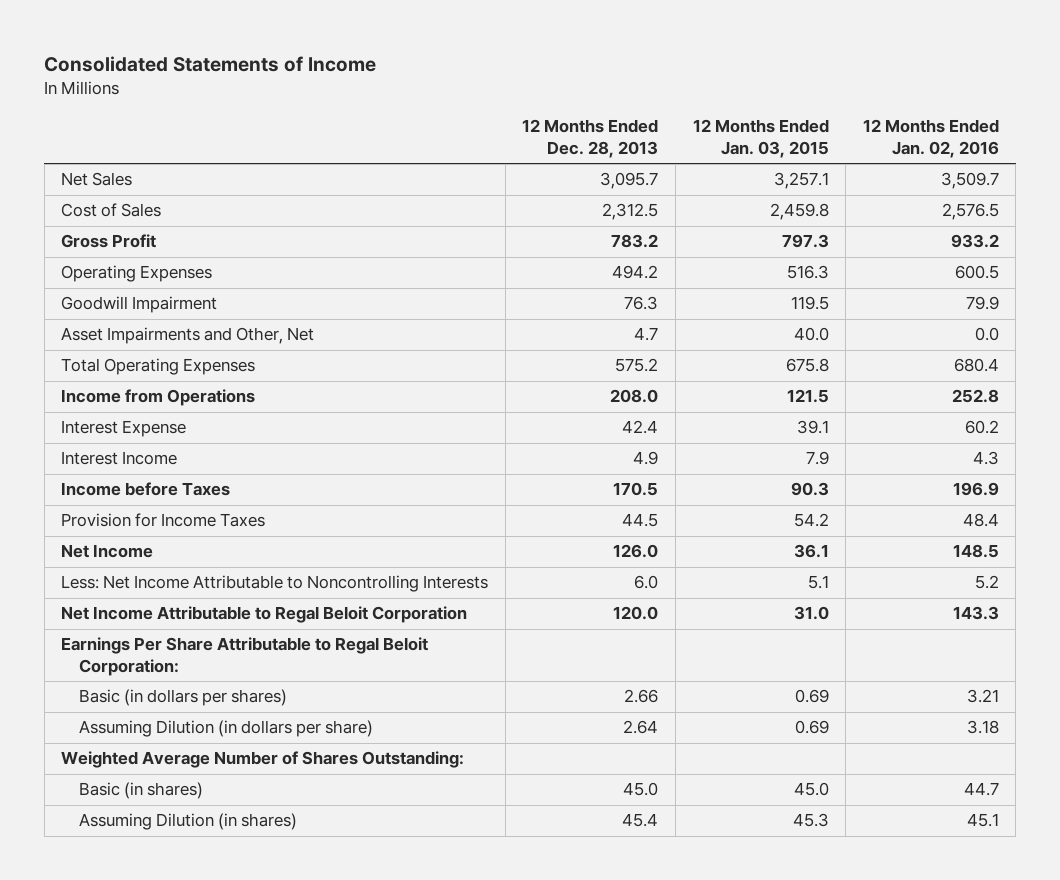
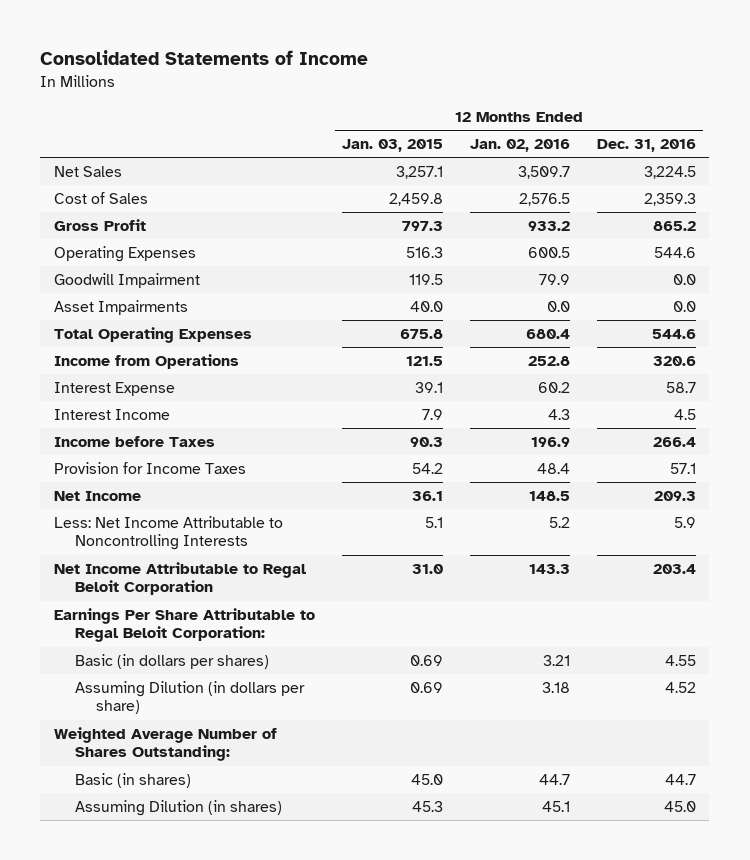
[522,119,659,158] 12 Months Ended Dec. 28, 2013 -> none
none -> [596,139,696,153] Dec. 31, 2016
[61,327,315,345] Asset Impairments and Other, Net -> [53,300,188,316] Asset Impairments

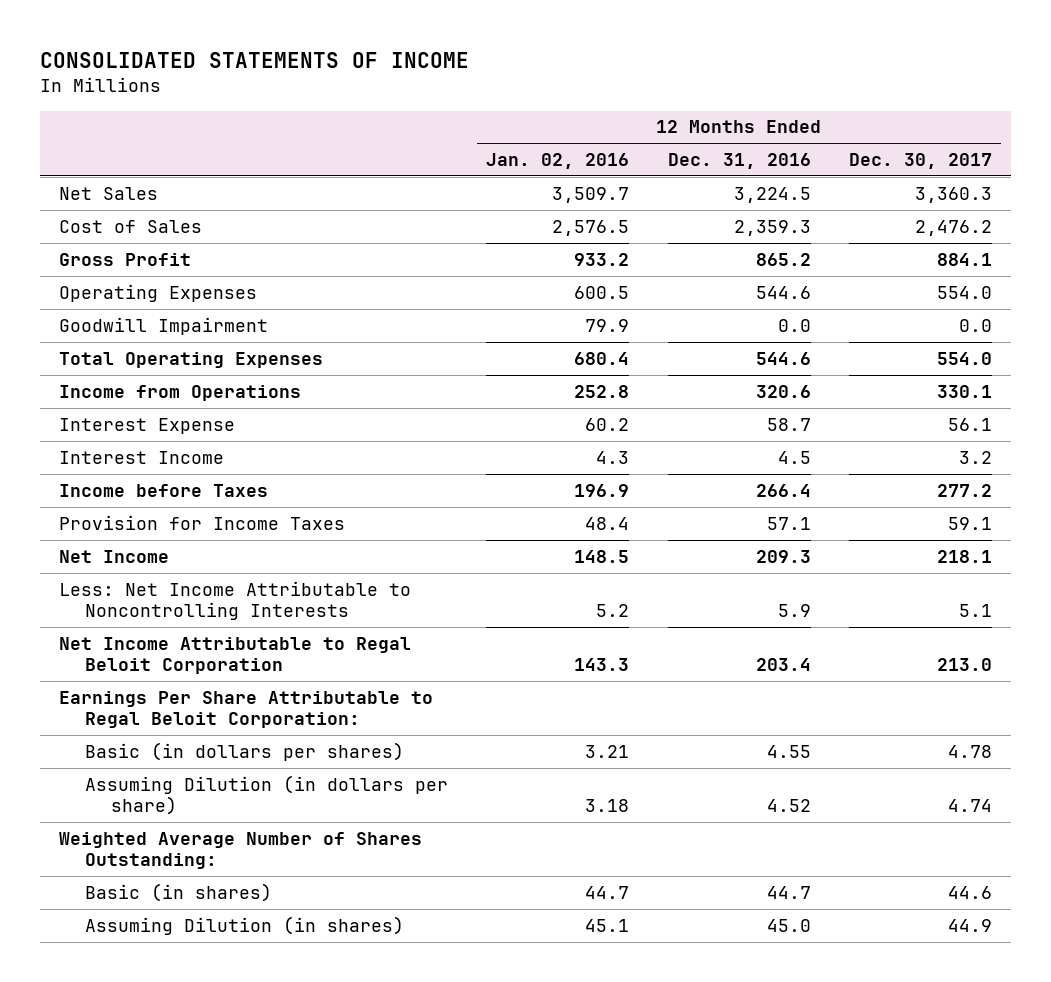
[40,50,369,66] Consolidated Statements of Income -> [39,52,469,69] CONSOLIDATED STATEMENTS OF INCOME
[341,139,443,153] Jan. 03, 2015 -> none
none -> [848,153,992,170] Dec. 30, 2017
[53,300,188,316] Asset Impairments -> none

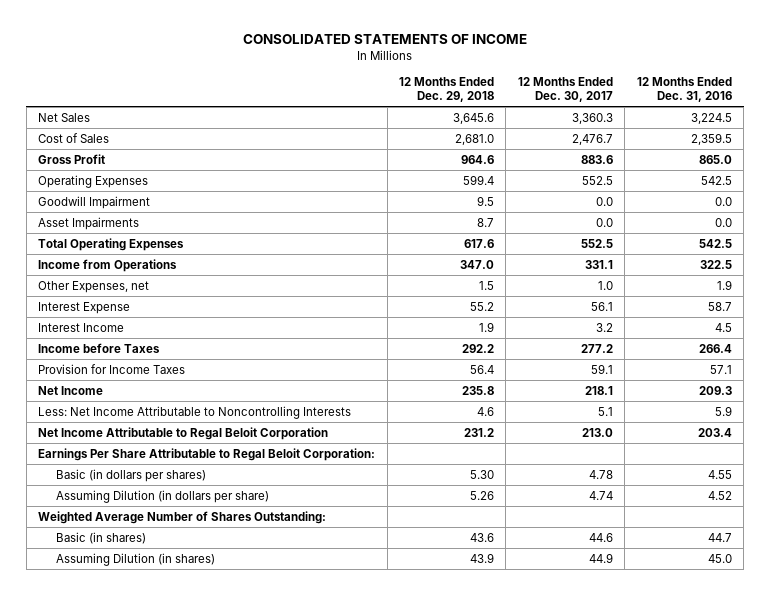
[486,153,630,170] Jan. 02, 2016 -> none
none -> [398,77,494,102] 12 Months Ended Dec. 29, 2018
[733,219,811,236] 2,359.3 -> [690,132,732,145] 2,359.5
[914,219,992,236] 2,476.2 -> [571,133,613,145] 2,476.7
[755,252,811,266] 865.2 -> [698,154,732,164] 865.0
[936,252,992,266] 884.1 -> [580,154,613,164] 883.6
[755,285,811,299] 544.6 -> [700,175,732,185] 542.5
[936,285,992,299] 554.0 -> [581,175,613,185] 552.5
none -> [38,216,140,230] Asset Impairments
[755,351,811,365] 544.6 -> [698,238,732,248] 542.5
[936,351,992,365] 554.0 -> [580,238,613,248] 552.5
[755,384,811,398] 320.6 -> [699,259,732,269] 322.5
[936,384,992,398] 330.1 -> [584,259,613,269] 331.1
none -> [38,280,150,293] Other Expenses, net

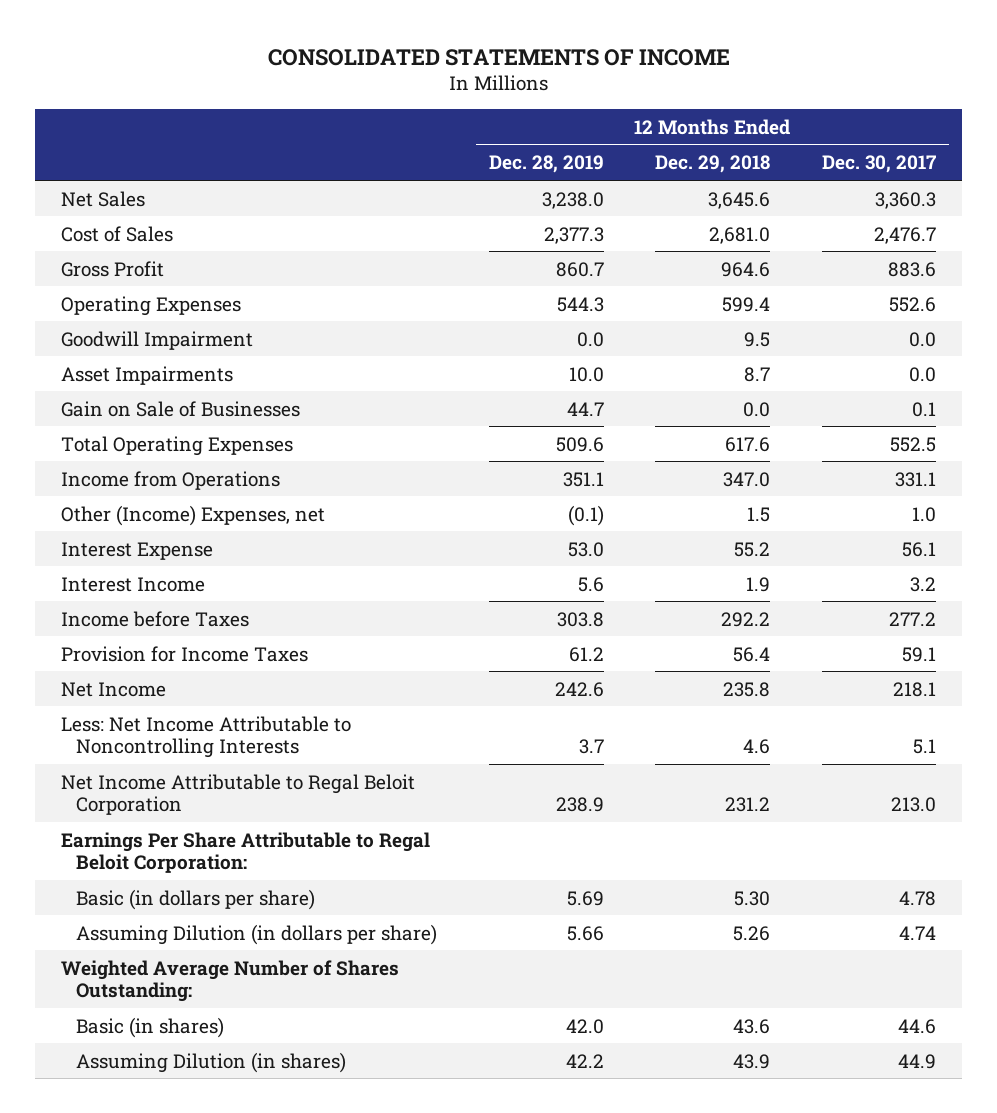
[636,77,732,102] 12 Months Ended Dec. 31, 2016 -> none
none -> [488,155,604,174] Dec. 28, 2019
[581,175,613,185] 552.5 -> [889,296,937,312] 552.6
none -> [60,400,300,417] Gain on Sale of Businesses
[38,280,150,293] Other Expenses, net -> [60,504,325,526] Other (Income) Expenses, net
[55,468,206,482] Basic (in dollars per shares) -> [76,888,316,910] Basic (in dollars per share)

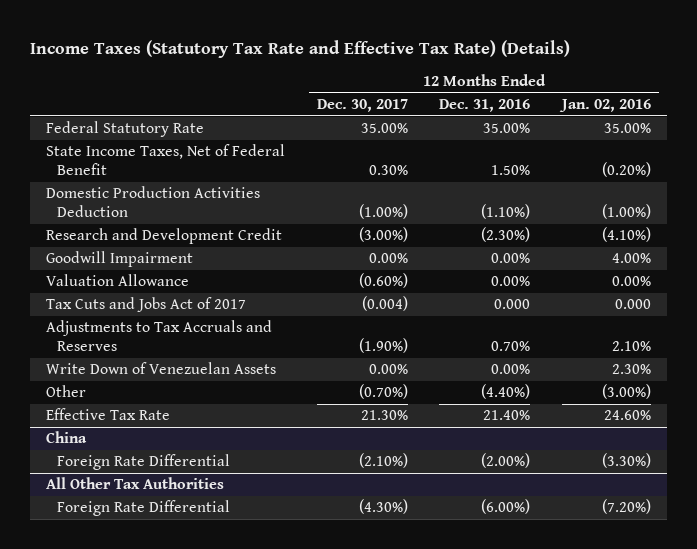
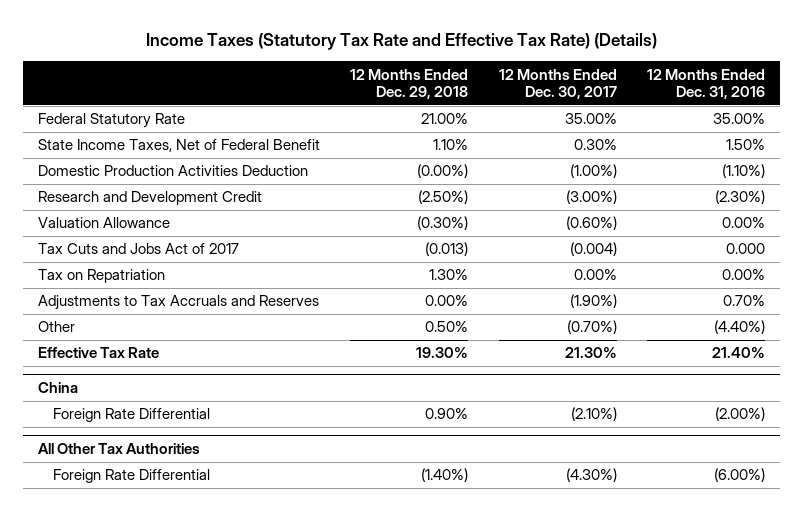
[558,99,651,113] Jan. 02, 2016 -> none
none -> [350,68,469,100] 12 Months Ended Dec. 29, 2018
[45,251,193,268] Goodwill Impairment -> none
none -> [38,269,166,284] Tax on Repatriation
[45,362,276,375] Write Down of Venezuelan Assets -> none

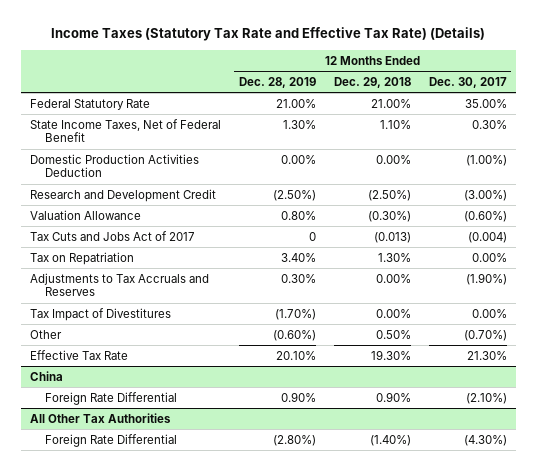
[646,68,765,100] 12 Months Ended Dec. 31, 2016 -> none
none -> [238,76,316,88] Dec. 28, 2019
[417,164,469,179] (0.00%) -> [375,154,411,164] 0.00%
none -> [29,307,171,321] Tax Impact of Divestitures

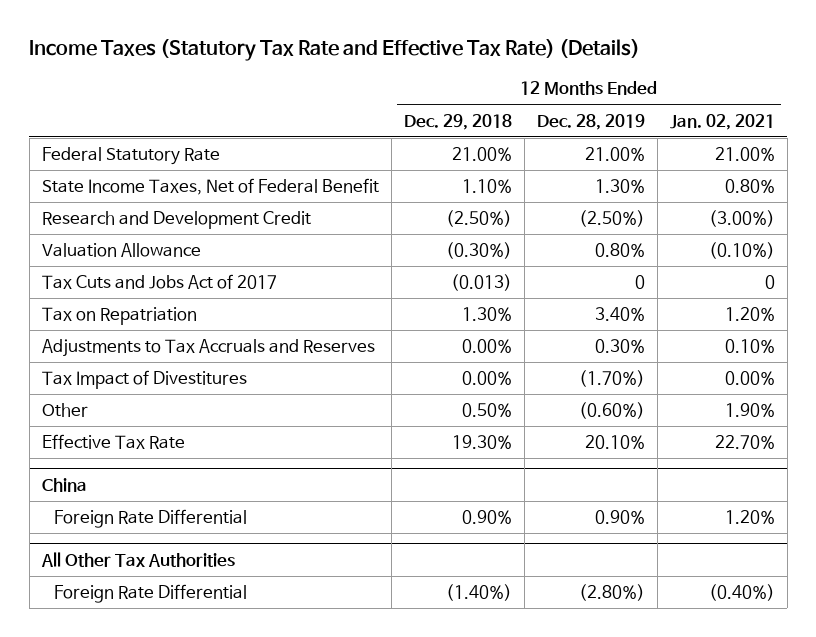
[428,76,507,88] Dec. 30, 2017 -> none
none -> [669,113,775,130] Jan. 02, 2021
[29,153,199,178] Domestic Production Activities Deduction -> none

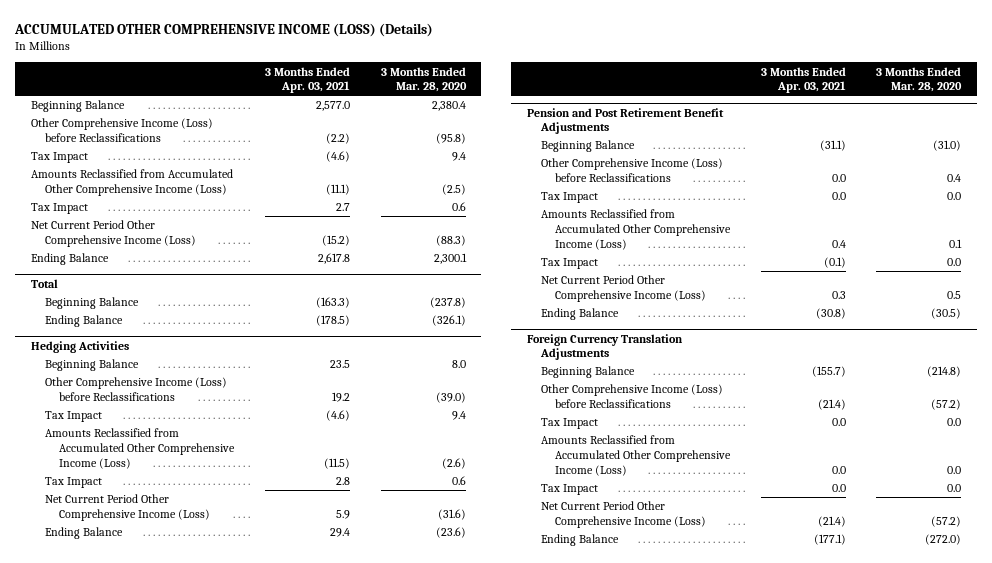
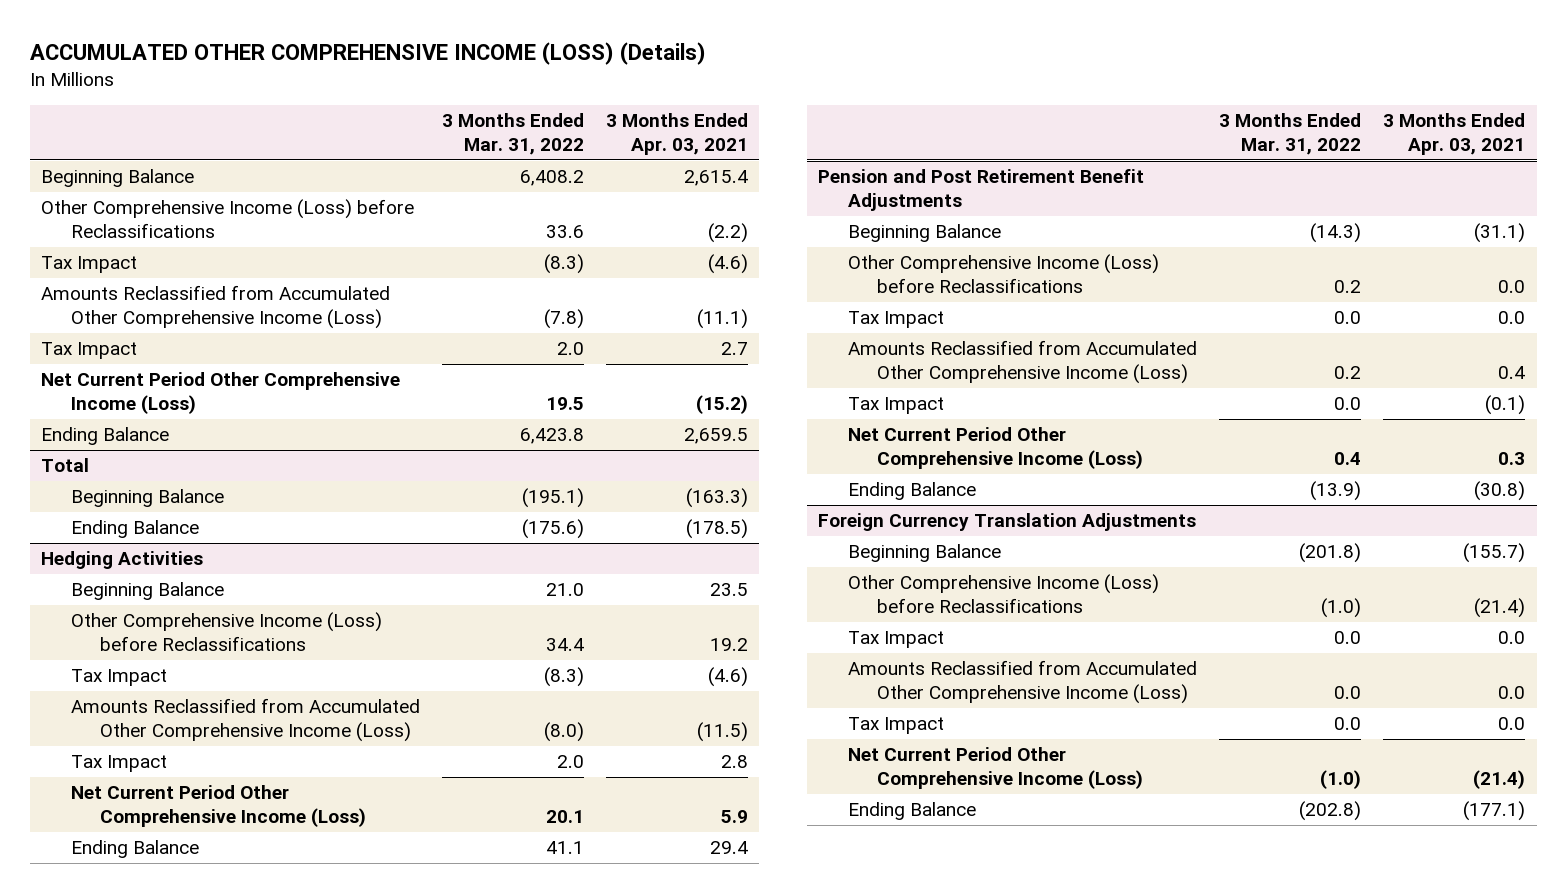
[380,66,467,93] 3 Months Ended Mar. 28, 2020 -> none
none -> [442,113,585,156] 3 Months Ended Mar. 31, 2022
[315,101,350,112] 2,577.0 -> [684,170,749,187] 2,615.4
[317,253,350,265] 2,617.8 -> [684,428,749,445] 2,659.5

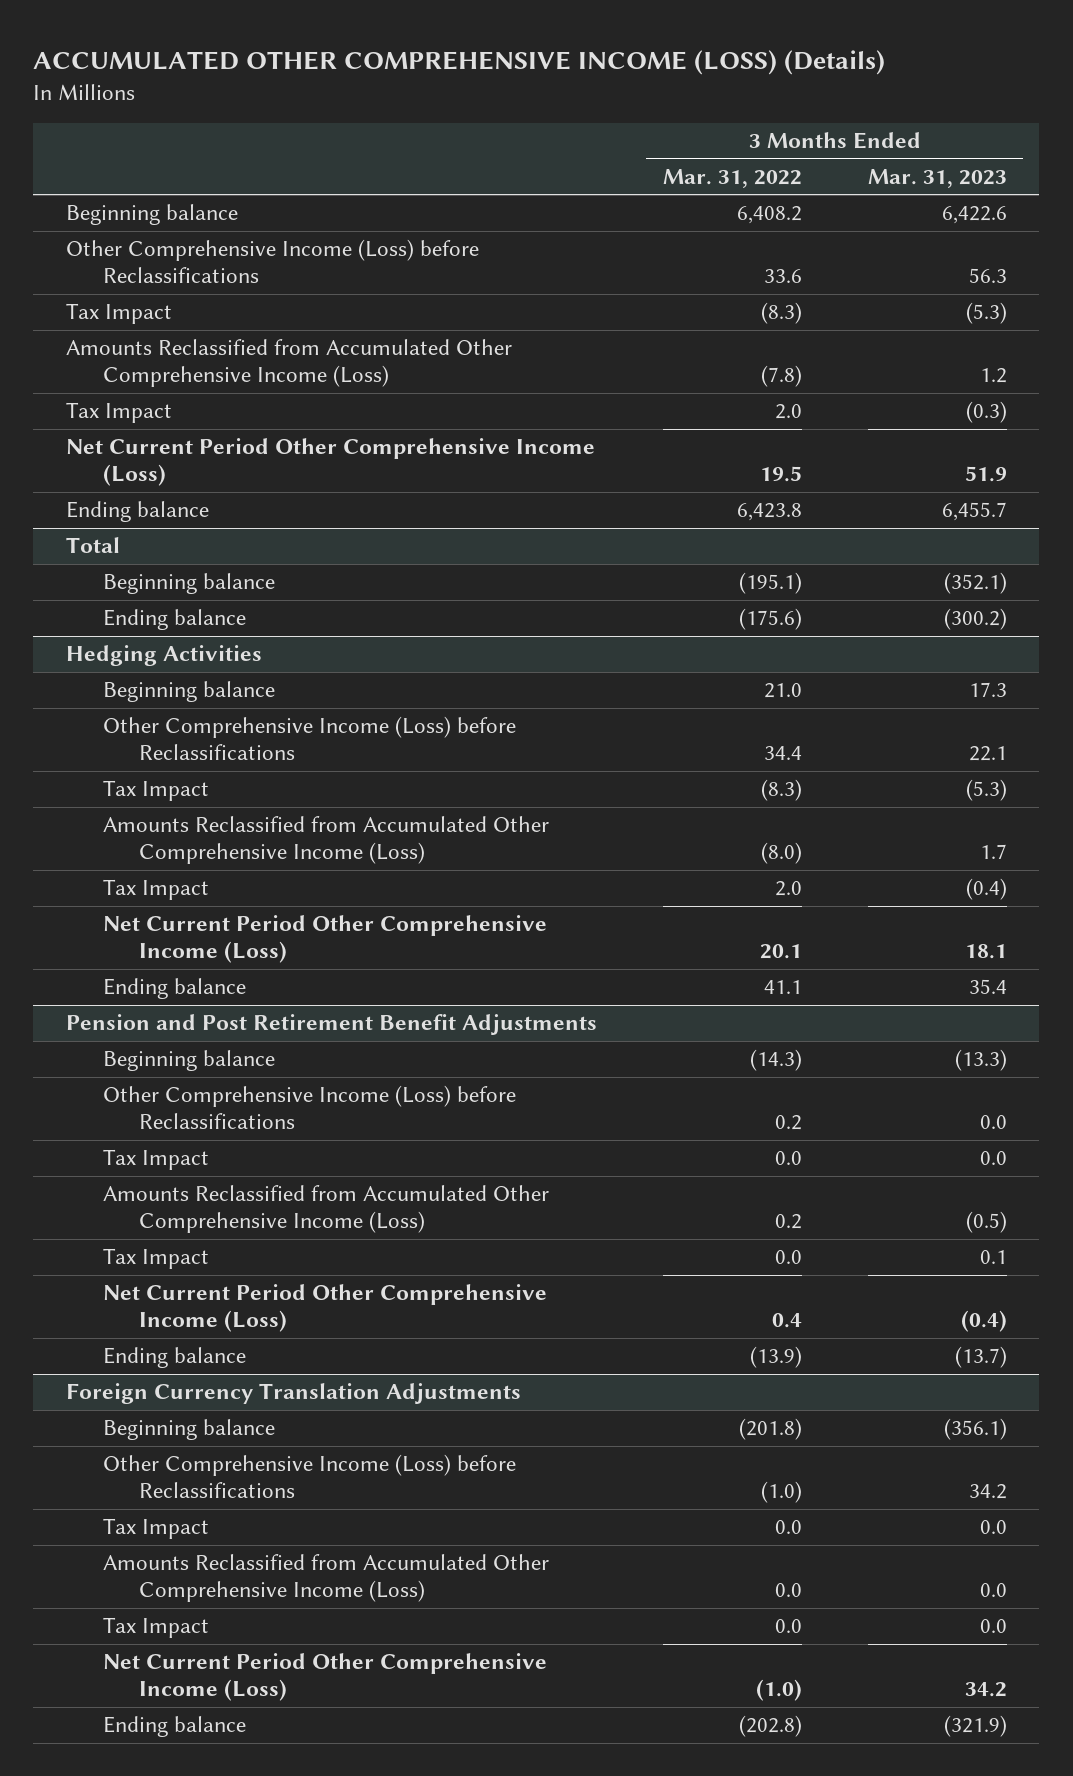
[606,113,749,156] 3 Months Ended Apr. 03, 2021 -> none
none -> [867,168,1007,188] Mar. 31, 2023
[41,169,195,188] Beginning Balance -> [66,204,239,226] Beginning balance
[41,427,170,446] Ending Balance -> [66,501,210,523] Ending balance
[70,489,224,508] Beginning Balance -> [102,573,275,595] Beginning balance
[70,520,199,539] Ending Balance -> [102,609,246,631] Ending balance
[70,582,224,601] Beginning Balance -> [102,681,275,703] Beginning balance
[70,840,199,859] Ending Balance -> [102,978,246,1000] Ending balance
[847,224,1001,243] Beginning Balance -> [102,1050,275,1072] Beginning balance
[847,482,976,501] Ending Balance -> [102,1347,246,1369] Ending balance
[847,544,1001,563] Beginning Balance -> [102,1419,275,1441] Beginning balance
[847,802,976,821] Ending Balance -> [102,1716,246,1738] Ending balance

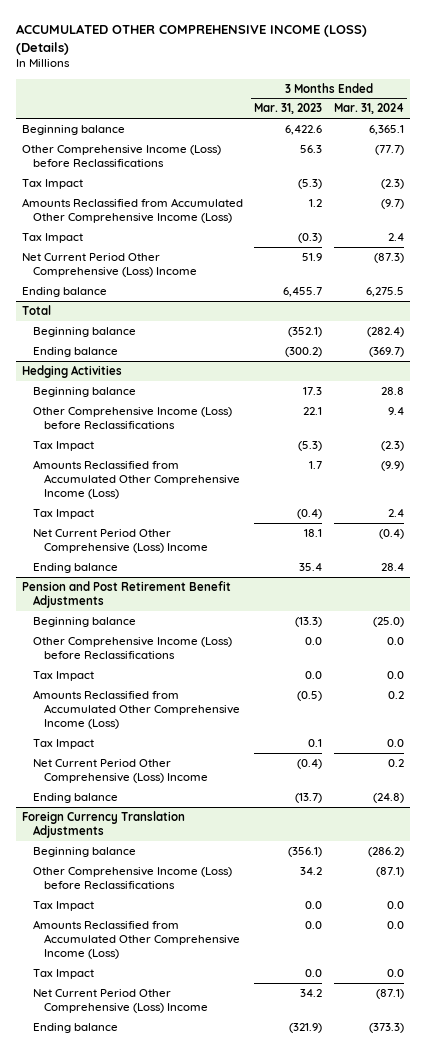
[662,168,802,188] Mar. 31, 2022 -> none
none -> [333,103,404,115] Mar. 31, 2024
[66,438,596,487] Net Current Period Other Comprehensive Income (Loss) -> [21,253,197,277] Net Current Period Other Comprehensive (Loss) Income
[102,915,547,964] Net Current Period Other Comprehensive Income (Loss) -> [32,529,209,553] Net Current Period Other Comprehensive (Loss) Income
[102,1284,547,1333] Net Current Period Other Comprehensive Income (Loss) -> [32,759,209,783] Net Current Period Other Comprehensive (Loss) Income
[102,1653,547,1702] Net Current Period Other Comprehensive Income (Loss) -> [32,989,209,1013] Net Current Period Other Comprehensive (Loss) Income

